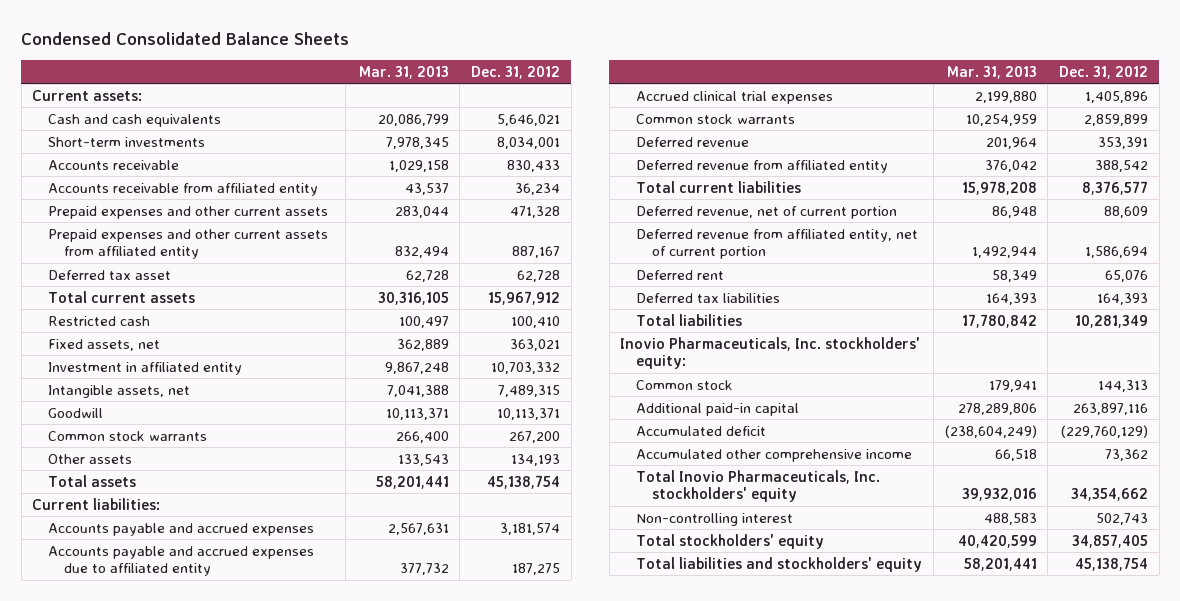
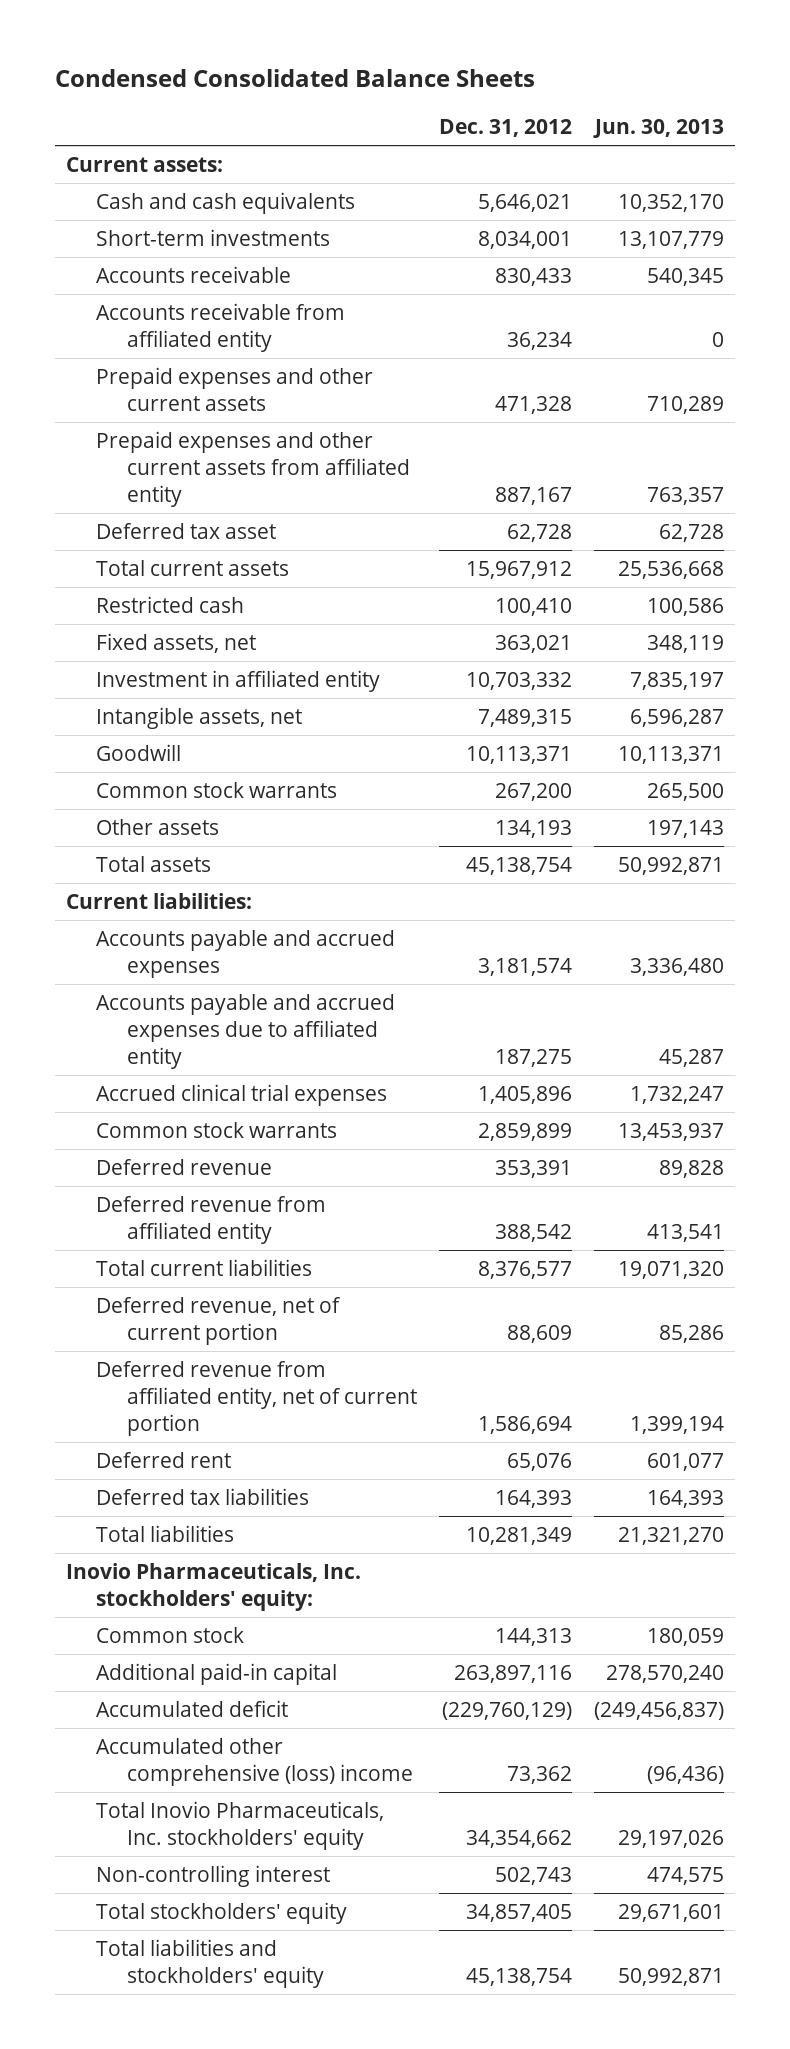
[358,65,449,79] Mar. 31, 2013 -> none
none -> [593,119,725,139] Jun. 30, 2013
[636,448,913,462] Accumulated other comprehensive income -> [96,1737,414,1786] Accumulated other comprehensive (loss) income

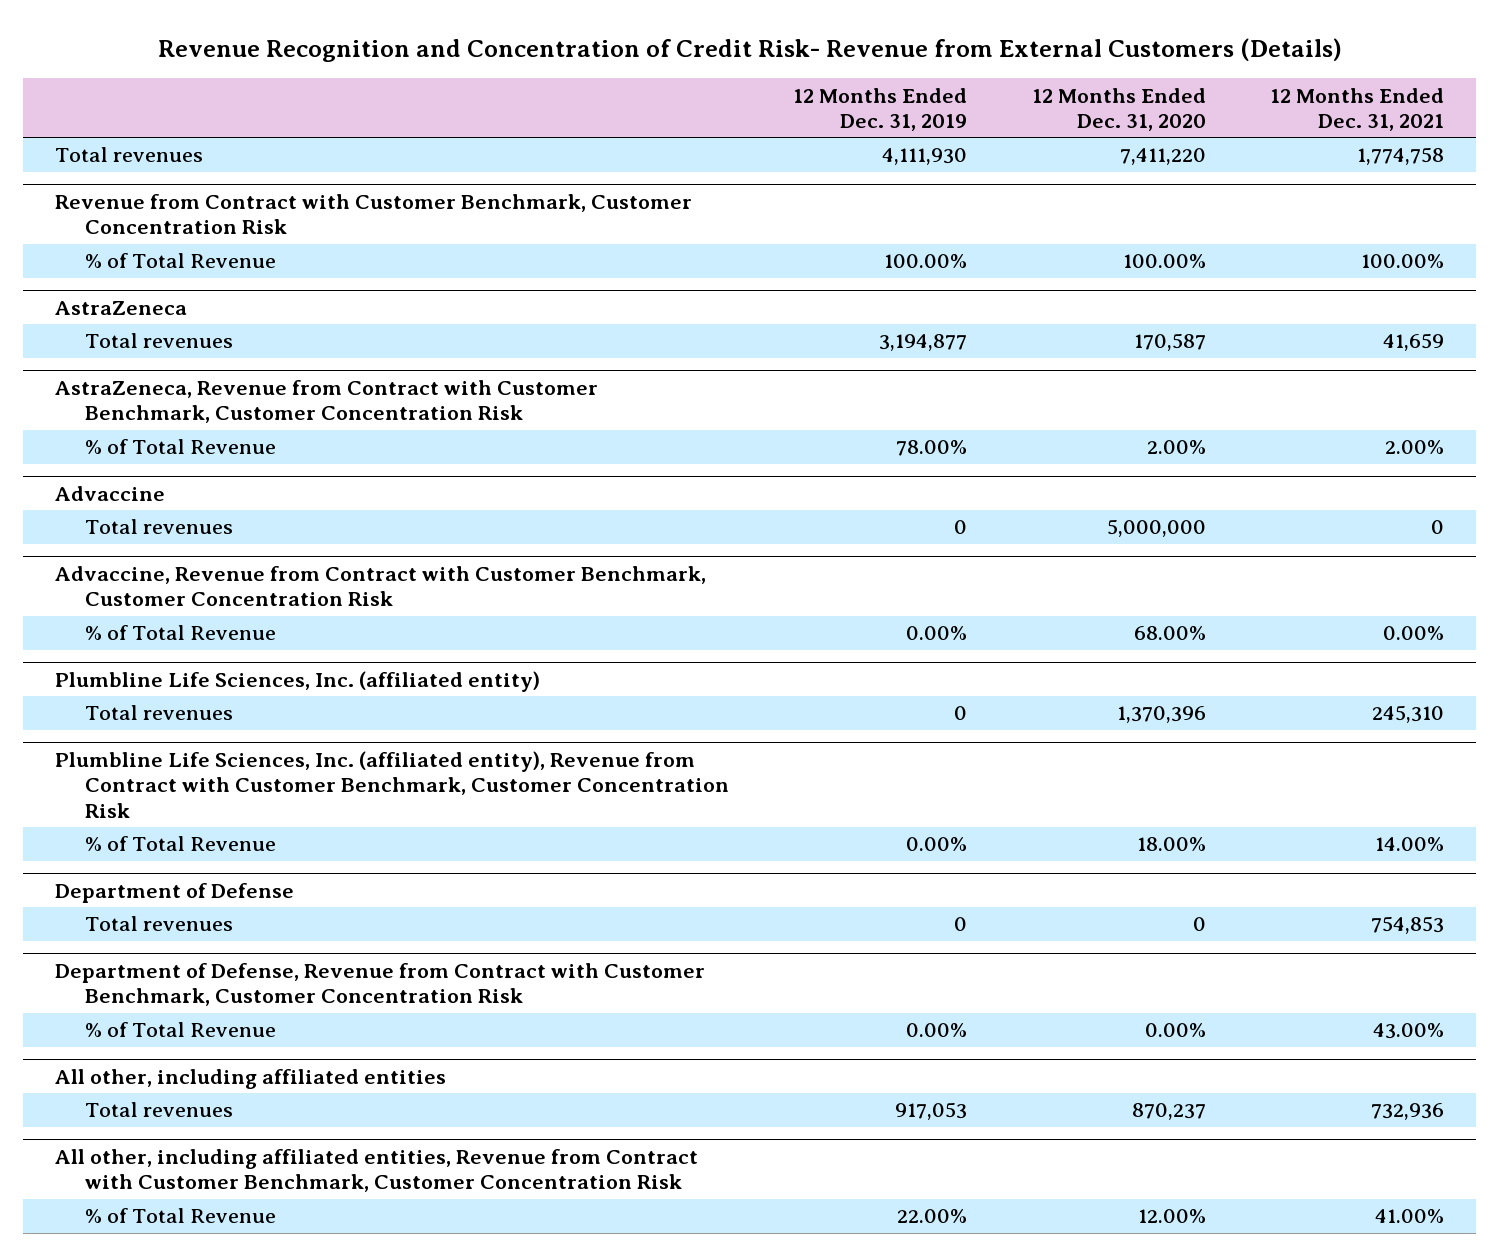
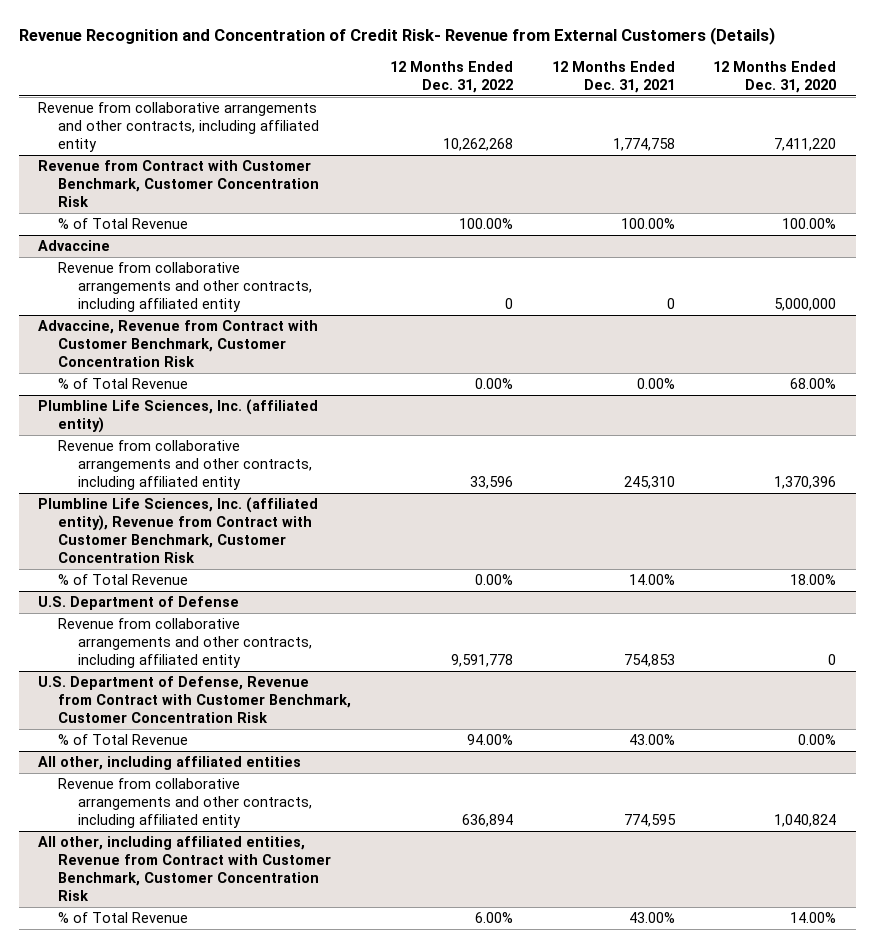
[793,87,968,132] 12 Months Ended Dec. 31, 2019 -> none
none -> [389,60,513,93] 12 Months Ended Dec. 31, 2022
[55,147,204,163] Total revenues -> [38,102,320,152] Revenue from collaborative arrangements and other contracts, including affiliated entity
[55,300,188,315] AstraZeneca -> none
[85,333,234,349] Total revenues -> none
[55,379,599,424] AstraZeneca, Revenue from Contract with Customer Benchmark, Customer Concentration Risk -> none
[85,439,277,455] % of Total Revenue -> none
[85,519,234,535] Total revenues -> [58,262,313,312] Revenue from collaborative arrangements and other contracts, including affiliated entity
[85,705,234,721] Total revenues -> [58,440,313,490] Revenue from collaborative arrangements and other contracts, including affiliated entity
[55,882,295,903] Department of Defense -> [38,596,240,611] U.S. Department of Defense
[85,916,234,932] Total revenues -> [58,618,313,668] Revenue from collaborative arrangements and other contracts, including affiliated entity
[55,962,706,1007] Department of Defense, Revenue from Contract with Customer Benchmark, Customer Concentration Risk -> [38,676,352,723] U.S. Department of Defense, Revenue from Contract with Customer Benchmark, Customer Concentration Risk
[85,1102,234,1118] Total revenues -> none
none -> [58,778,313,828] Revenue from collaborative arrangements and other contracts, including affiliated entity
[1137,1209,1206,1224] 12.00% -> [790,912,837,924] 14.00%
[1375,1209,1445,1224] 41.00% -> [628,912,675,924] 43.00%

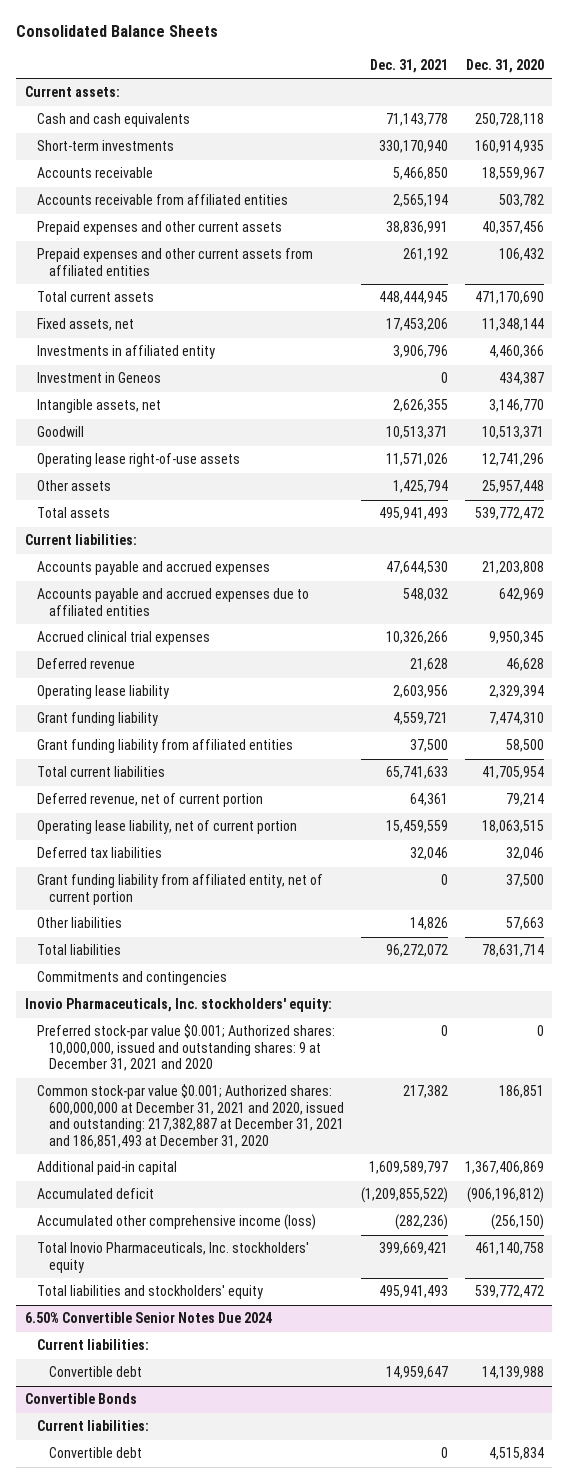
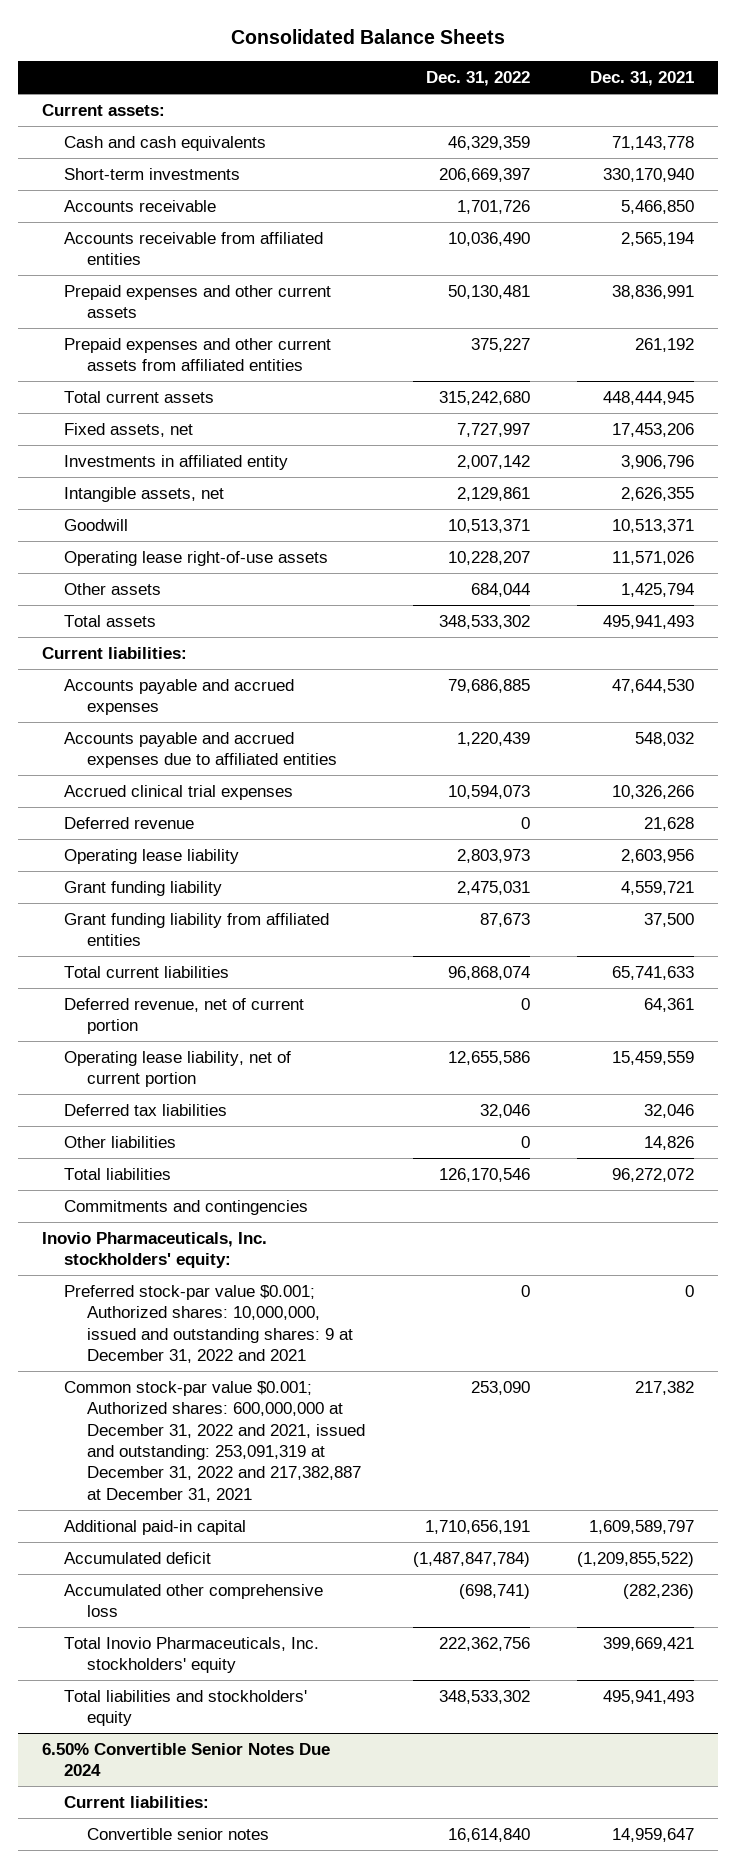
[465,58,544,73] Dec. 31, 2020 -> none
none -> [425,70,530,86] Dec. 31, 2022
[36,372,161,384] Investment in Geneos -> none
[36,874,323,905] Grant funding liability from affiliated entity, net of current portion -> none
[36,1024,335,1072] Preferred stock-par value $0.001; Authorized shares: 10,000,000, issued and outstanding shares: 9 at December 31, 2021 and 2020 -> [64,1284,354,1363] Preferred stock-par value $0.001; Authorized shares: 10,000,000, issued and outstanding shares: 9 at December 31, 2022 and 2021
[36,1084,344,1148] Common stock-par value $0.001; Authorized shares: 600,000,000 at December 31, 2021 and 2020, issued and outstanding: 217,382,887 at December 31, 2021 and 186,851,493 at December 31, 2020 -> [64,1380,366,1502] Common stock-par value $0.001; Authorized shares: 600,000,000 at December 31, 2022 and 2021, issued and outstanding: 253,091,319 at December 31, 2022 and 217,382,887 at December 31, 2021
[36,1214,316,1231] Accumulated other comprehensive income (loss) -> [64,1583,324,1618] Accumulated other comprehensive loss
[24,1393,137,1405] Convertible Bonds -> none
[36,1420,149,1432] Current liabilities: -> none
[48,1447,142,1459] Convertible debt -> none
[48,1366,142,1378] Convertible debt -> [87,1827,270,1840] Convertible senior notes

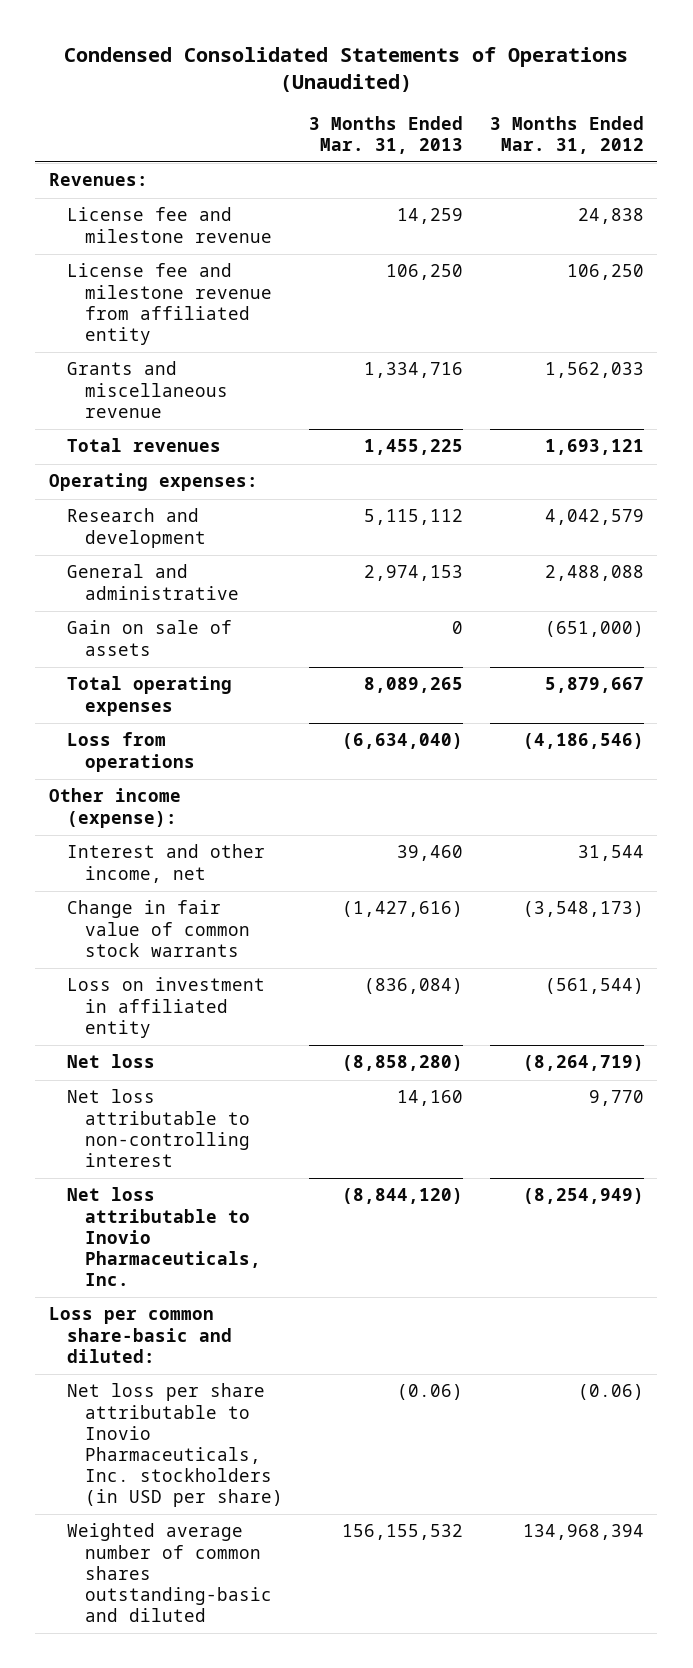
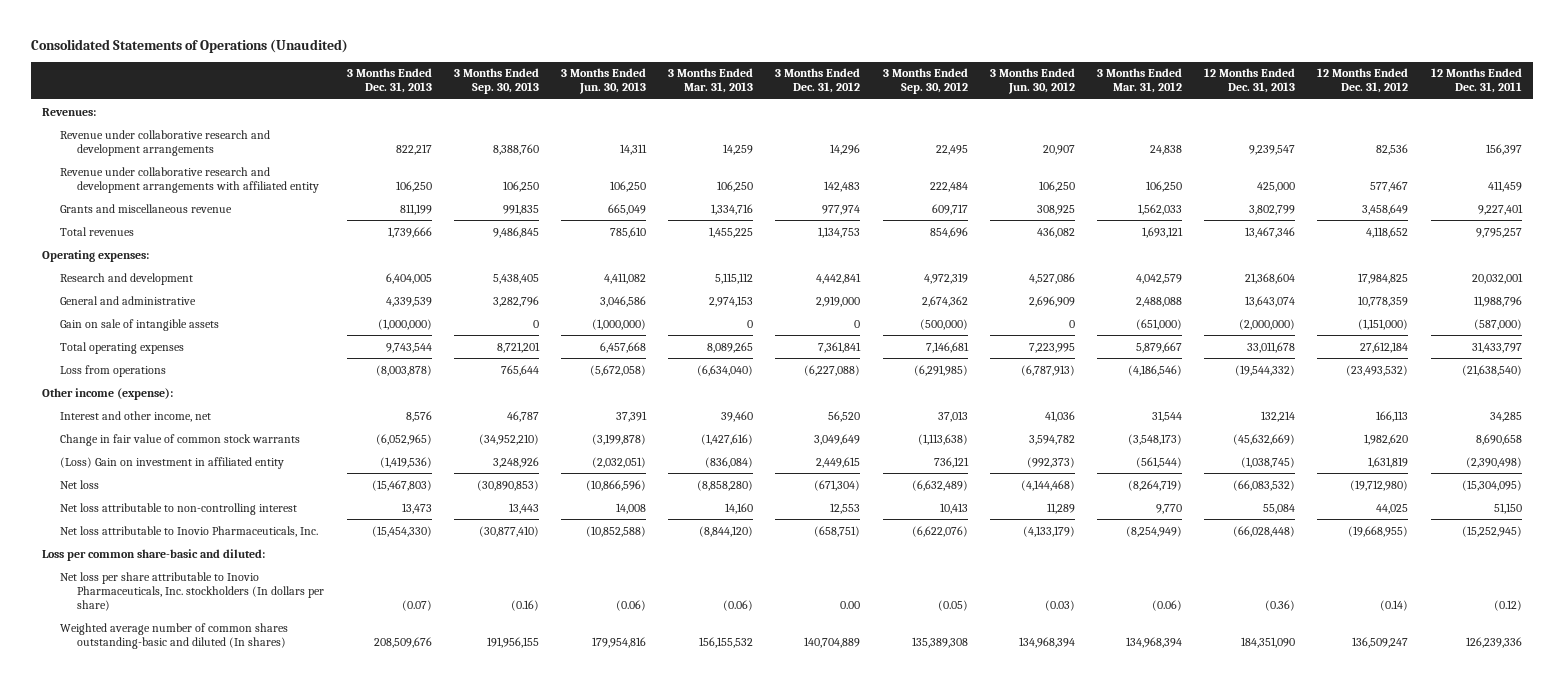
[64,47,629,92] Condensed Consolidated Statements of Operations (Unaudited) -> [31,38,349,53] Consolidated Statements of Operations (Unaudited)
none -> [346,68,432,94] 3 Months Ended Dec. 31, 2013
none -> [453,68,539,95] 3 Months Ended Sep. 30, 2013
none -> [560,68,646,95] 3 Months Ended Jun. 30, 2013
none -> [775,68,861,94] 3 Months Ended Dec. 31, 2012
none -> [882,68,968,95] 3 Months Ended Sep. 30, 2012
none -> [989,68,1075,95] 3 Months Ended Jun. 30, 2012
none -> [1204,68,1296,94] 12 Months Ended Dec. 31, 2013
none -> [1317,68,1409,94] 12 Months Ended Dec. 31, 2012
none -> [1430,68,1522,94] 12 Months Ended Dec. 31, 2011
[66,207,272,243] License fee and milestone revenue -> [59,129,270,156] Revenue under collaborative research and development arrangements
[66,263,272,345] License fee and milestone revenue from affiliated entity -> [59,166,320,193] Revenue under collaborative research and development arrangements with affiliated entity
[66,620,232,656] Gain on sale of assets -> [59,318,219,331] Gain on sale of intangible assets
[66,977,265,1038] Loss on investment in affiliated entity -> [59,456,284,469] (Loss) Gain on investment in affiliated entity
[66,1383,283,1508] Net loss per share attributable to Inovio Pharmaceuticals, Inc. stockholders (in USD per share) -> [59,571,325,611] Net loss per share attributable to Inovio Pharmaceuticals, Inc. stockholders (In dollars per share)
[66,1523,272,1623] Weighted average number of common shares outstanding-basic and diluted -> [59,622,288,649] Weighted average number of common shares outstanding-basic and diluted (In shares)

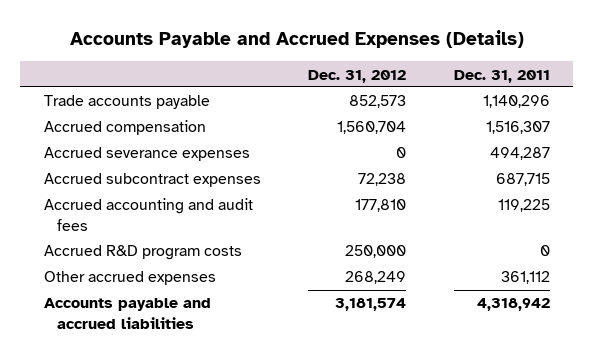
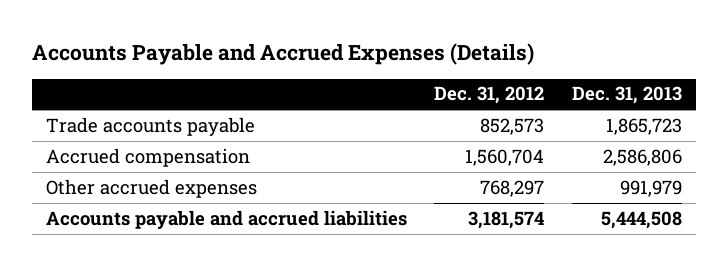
[453,69,550,83] Dec. 31, 2011 -> none
none -> [571,86,682,105] Dec. 31, 2013
[44,147,251,162] Accrued severance expenses -> none
[44,173,262,188] Accrued subcontract expenses -> none
[44,198,254,231] Accrued accounting and audit fees -> none
[44,245,243,261] Accrued R&D program costs -> none
[345,271,407,285] 268,249 -> [480,179,545,197] 768,297

